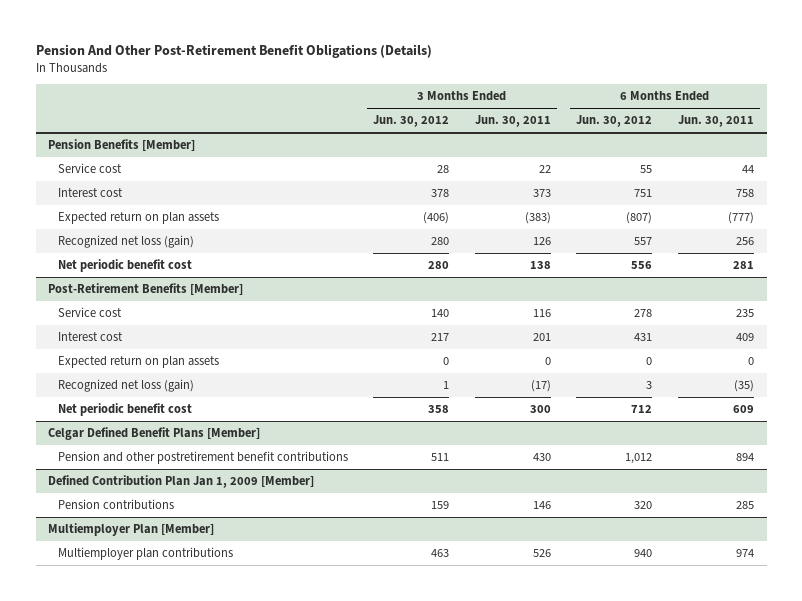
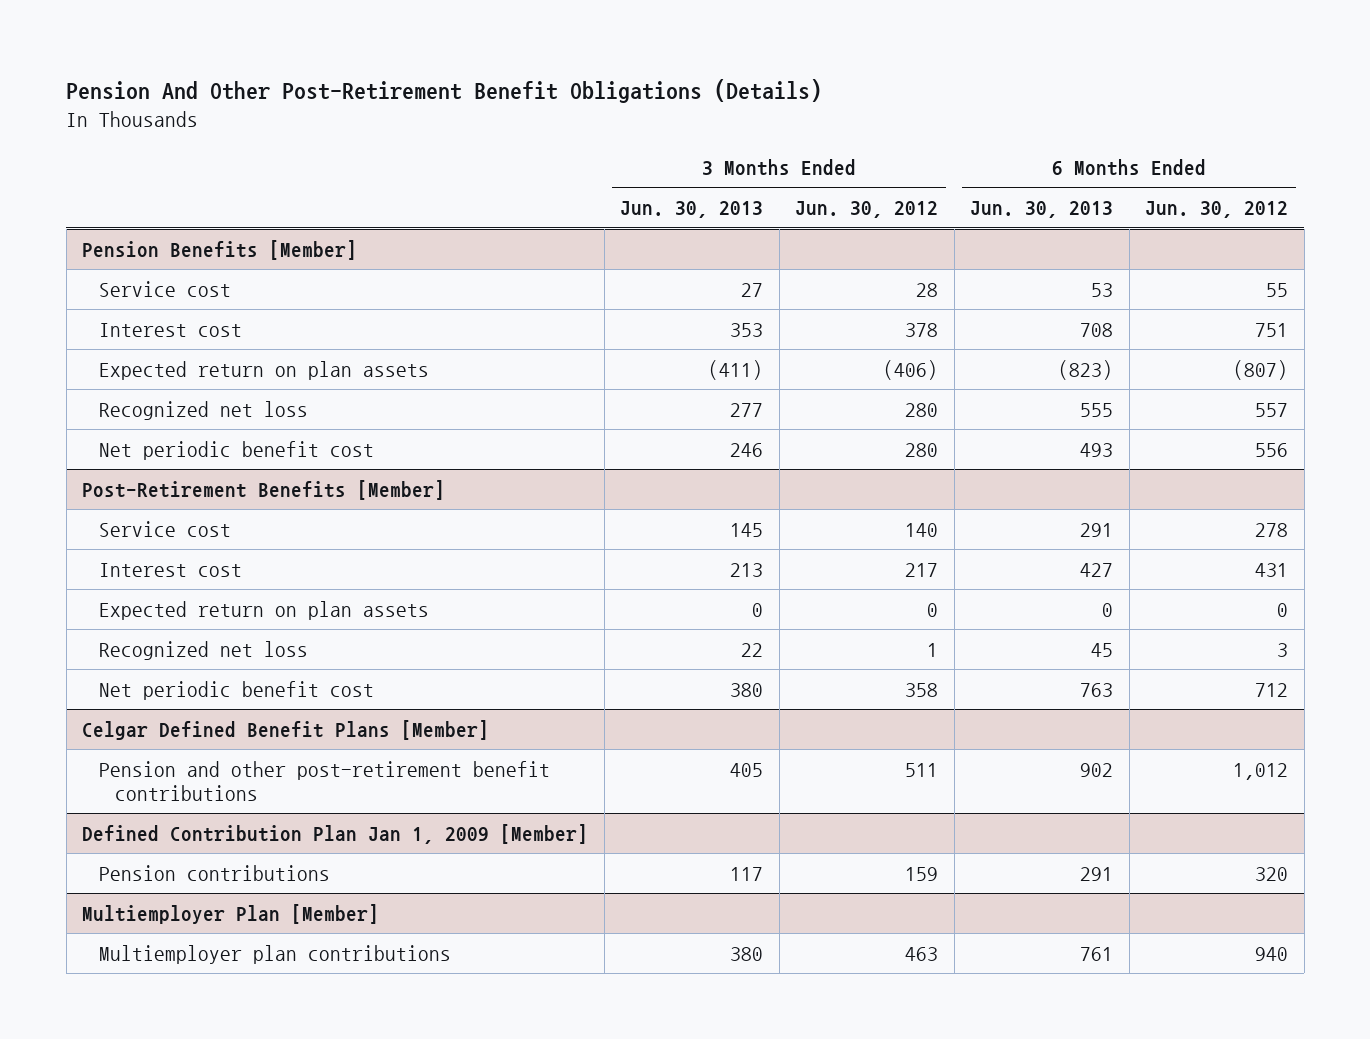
[474,115,551,128] Jun. 30, 2011 -> none
[677,115,754,128] Jun. 30, 2011 -> none
none -> [620,201,764,219] Jun. 30, 2013
none -> [970,201,1114,219] Jun. 30, 2013
[57,235,194,249] Recognized net loss (gain) -> [98,400,308,420] Recognized net loss
[57,379,194,393] Recognized net loss (gain) -> [98,640,308,660] Recognized net loss
[57,451,348,465] Pension and other postretirement benefit contributions -> [98,760,550,801] Pension and other post-retirement benefit contributions

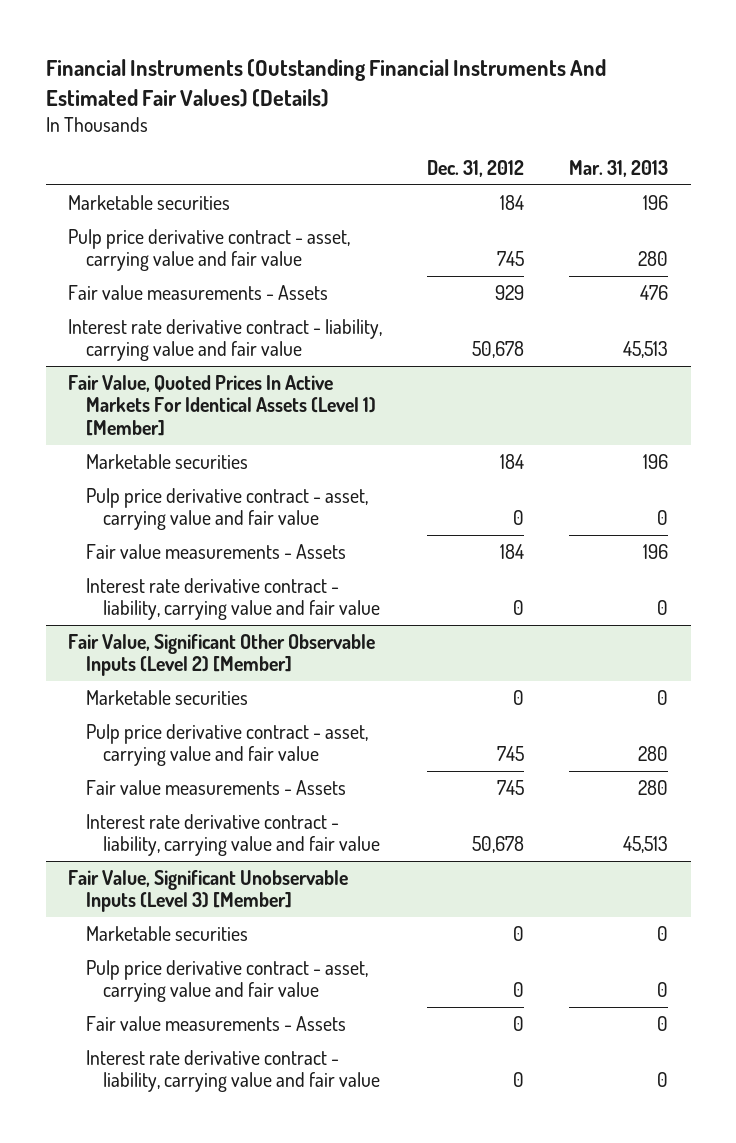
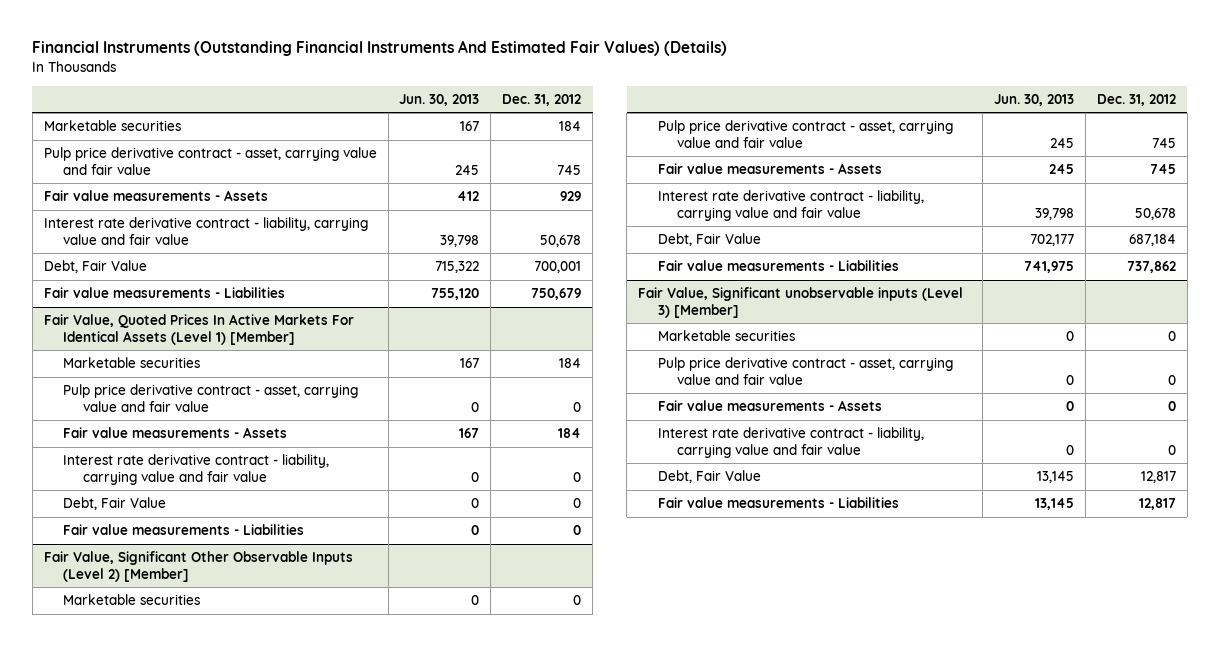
[569,159,669,177] Mar. 31, 2013 -> none
none -> [399,93,480,106] Jun. 30, 2013
none -> [43,260,147,274] Debt, Fair Value
none -> [43,287,285,299] Fair value measurements - Liabilities
none -> [63,497,167,511] Debt, Fair Value
none -> [63,524,305,536] Fair value measurements - Liabilities
none -> [657,233,761,247] Debt, Fair Value
none -> [657,260,899,272] Fair value measurements - Liabilities
[68,869,349,913] Fair Value, Significant Unobservable Inputs (Level 3) [Member] -> [638,287,964,318] Fair Value, Significant unobservable inputs (Level 3) [Member]
none -> [657,470,761,484] Debt, Fair Value
none -> [657,497,899,509] Fair value measurements - Liabilities

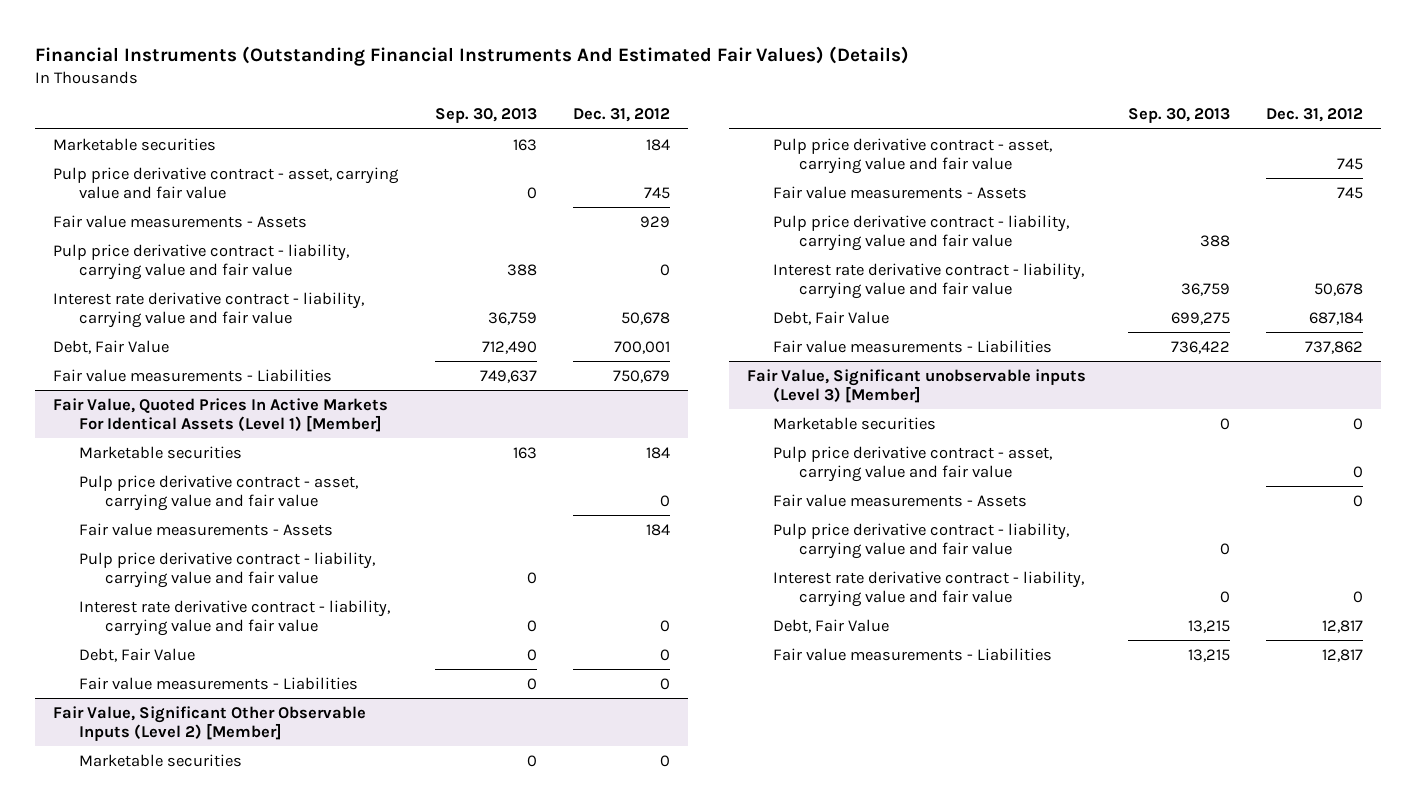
[399,93,480,106] Jun. 30, 2013 -> none
none -> [434,108,537,124] Sep. 30, 2013
none -> [53,243,350,280] Pulp price derivative contract - liability, carrying value and fair value
none -> [79,551,376,588] Pulp price derivative contract - liability, carrying value and fair value
none -> [772,214,1069,251] Pulp price derivative contract - liability, carrying value and fair value
none -> [772,522,1069,559] Pulp price derivative contract - liability, carrying value and fair value

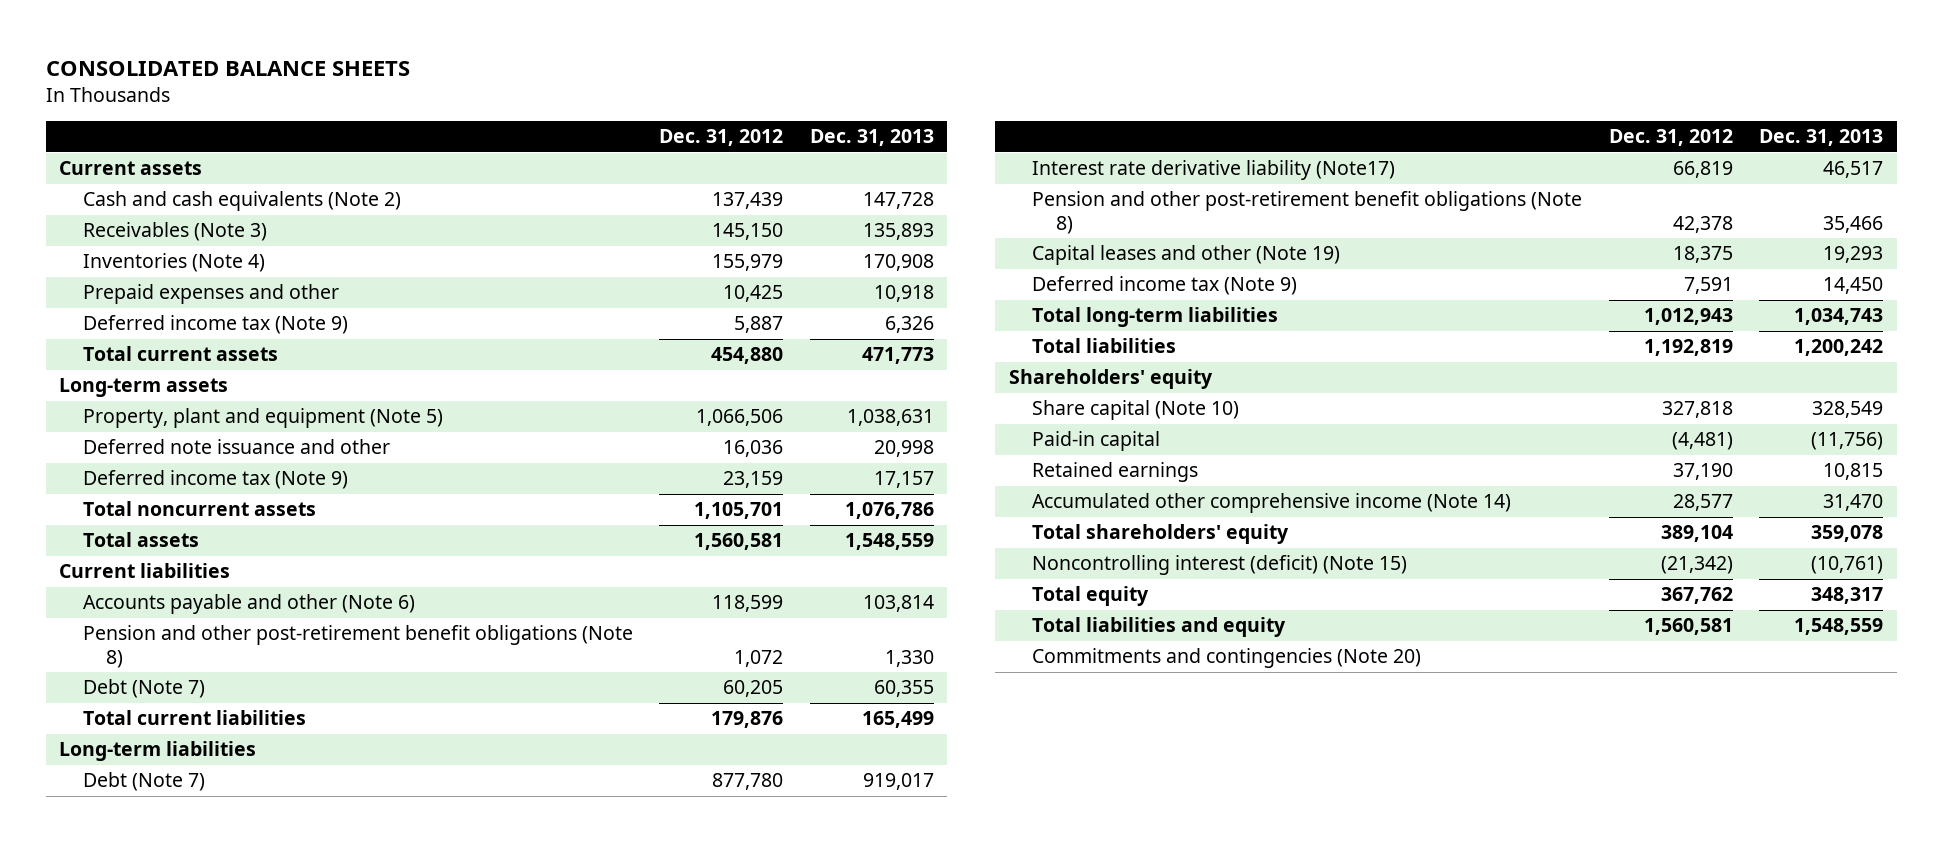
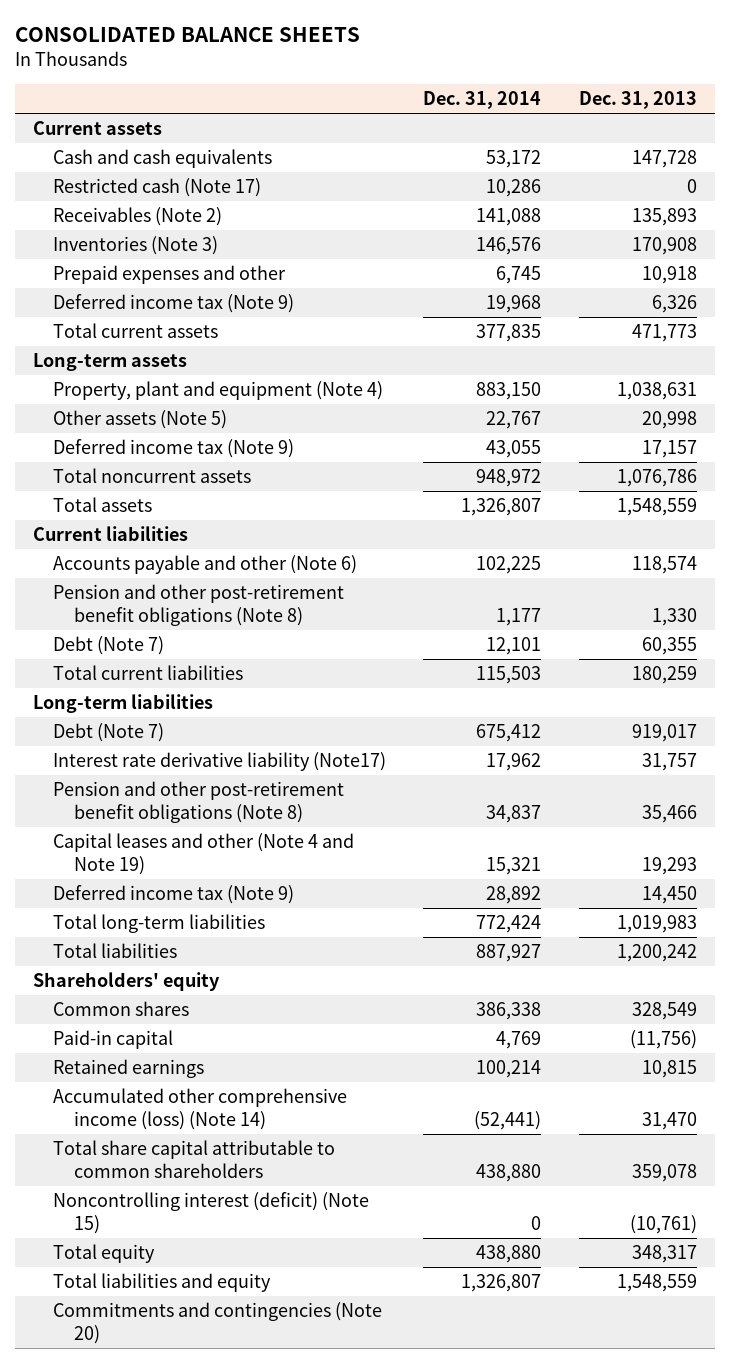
[659,129,784,147] Dec. 31, 2012 -> none
none -> [423,91,542,110] Dec. 31, 2014
[82,191,401,212] Cash and cash equivalents (Note 2) -> [53,149,273,169] Cash and cash equivalents
none -> [53,178,262,198] Restricted cash (Note 17)
[82,222,267,242] Receivables (Note 3) -> [53,207,223,227] Receivables (Note 2)
[82,253,265,273] Inventories (Note 4) -> [53,236,219,256] Inventories (Note 3)
[82,408,443,429] Property, plant and equipment (Note 5) -> [53,381,384,401] Property, plant and equipment (Note 4)
[82,439,390,455] Deferred note issuance and other -> [53,410,228,430] Other assets (Note 5)
[862,595,934,613] 103,814 -> [631,556,697,575] 118,574
[861,711,934,729] 165,499 -> [631,666,697,685] 180,259
[1823,161,1884,179] 46,517 -> [641,753,697,772] 31,757
[1032,245,1341,266] Capital leases and other (Note 19) -> [53,833,355,875] Capital leases and other (Note 4 and Note 19)
[1794,308,1884,326] 1,034,743 -> [616,915,697,934] 1,019,983
[1032,400,1240,421] Share capital (Note 10) -> [53,1001,190,1017] Common shares
[1032,493,1512,514] Accumulated other comprehensive income (Note 14) -> [53,1088,348,1130] Accumulated other comprehensive income (loss) (Note 14)
[1032,524,1290,545] Total shareholders' equity -> [53,1140,336,1178] Total share capital attributable to common shareholders

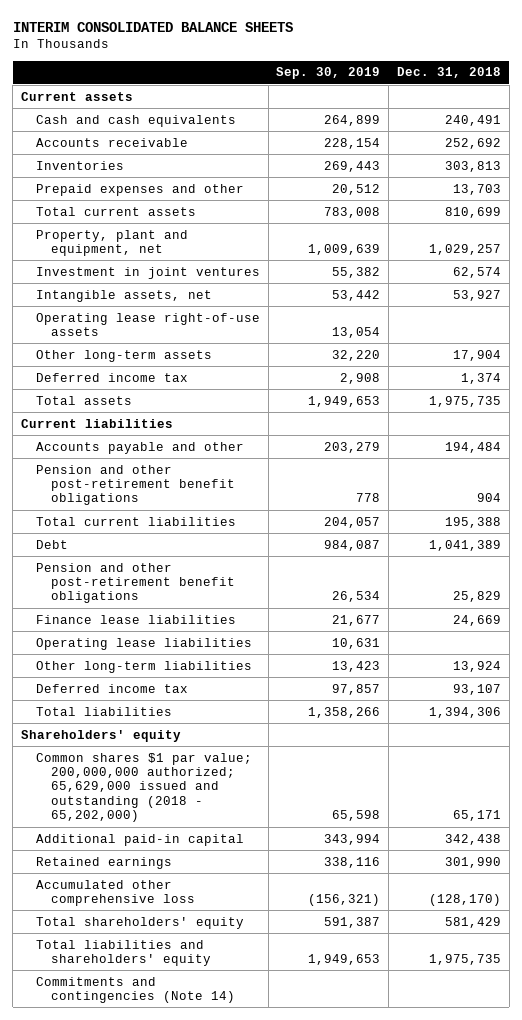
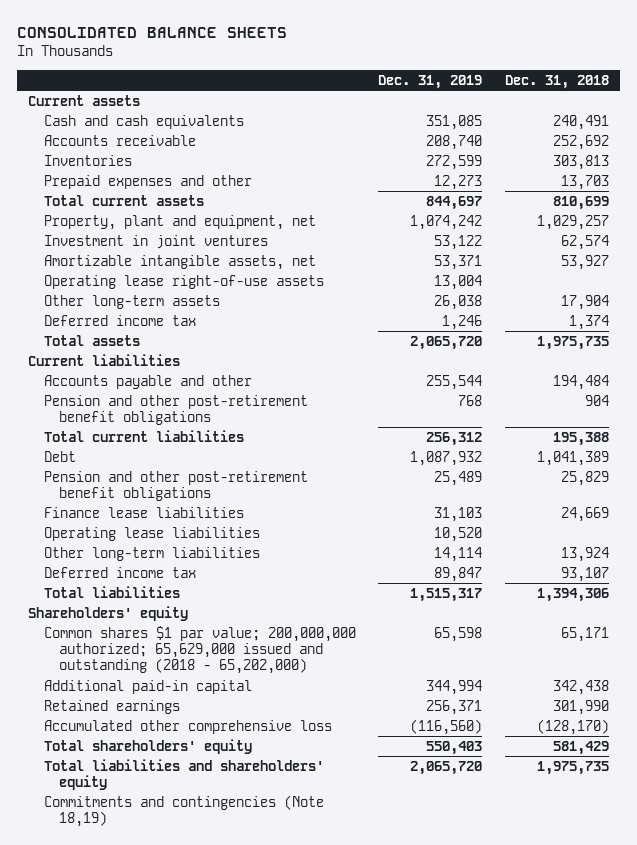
[12,21,293,32] INTERIM CONSOLIDATED BALANCE SHEETS -> [16,27,287,39] CONSOLIDATED BALANCE SHEETS
[276,67,381,80] Sep. 30, 2019 -> none
none -> [378,74,483,89] Dec. 31, 2019
[36,289,213,302] Intangible assets, net -> [43,254,316,270] Amortizable intangible assets, net
[36,976,236,1003] Commitments and contingencies (Note 14) -> [43,794,324,828] Commitments and contingencies (Note 18,19)

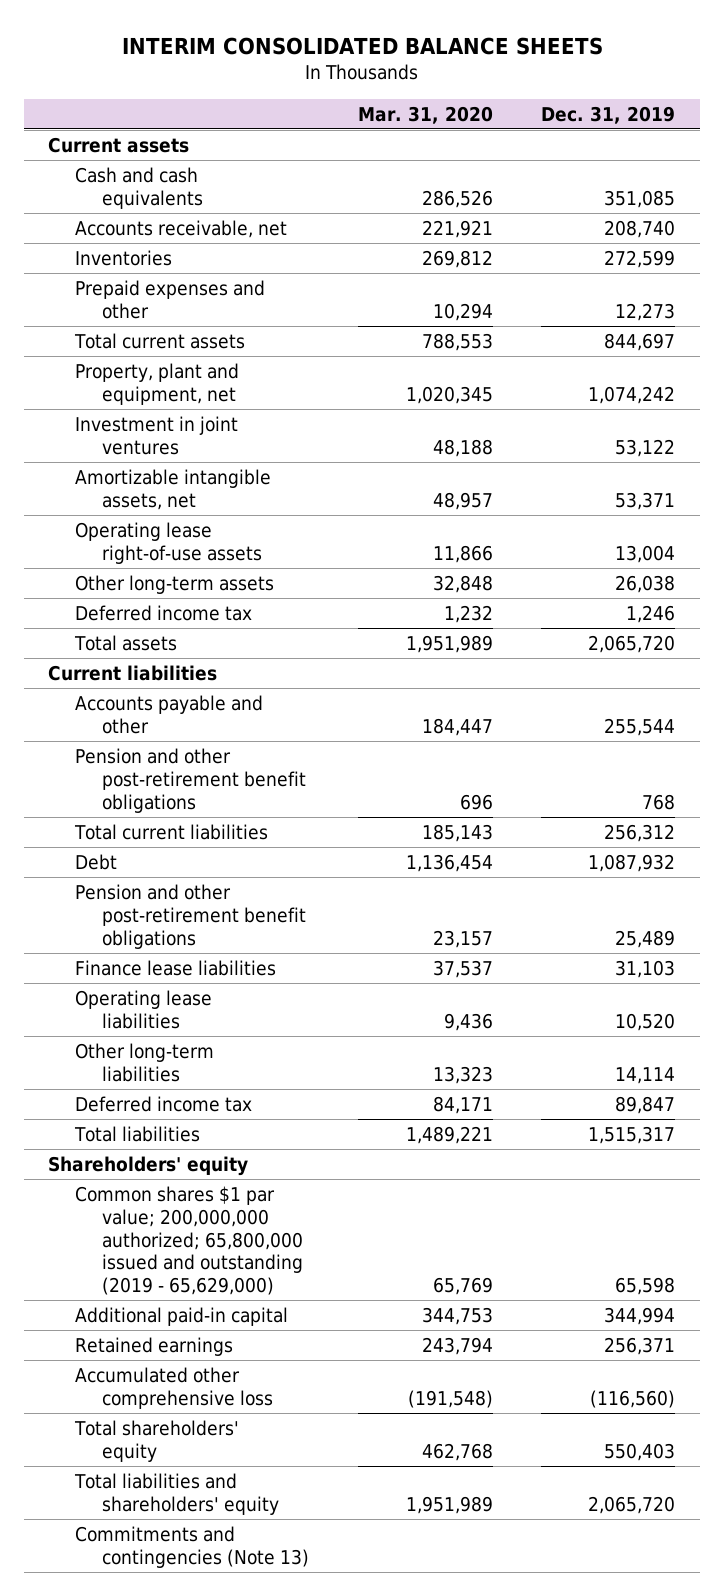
[16,27,287,39] CONSOLIDATED BALANCE SHEETS -> [121,36,603,55] INTERIM CONSOLIDATED BALANCE SHEETS
[504,74,609,89] Dec. 31, 2018 -> none
none -> [357,105,493,124] Mar. 31, 2020
[43,134,196,146] Accounts receivable -> [75,220,288,239] Accounts receivable, net
[43,625,356,675] Common shares $1 par value; 200,000,000 authorized; 65,629,000 issued and outstanding (2018 - 65,202,000) -> [75,1186,304,1296] Common shares $1 par value; 200,000,000 authorized; 65,800,000 issued and outstanding (2019 - 65,629,000)
[43,794,324,828] Commitments and contingencies (Note 18,19) -> [75,1526,310,1568] Commitments and contingencies (Note 13)

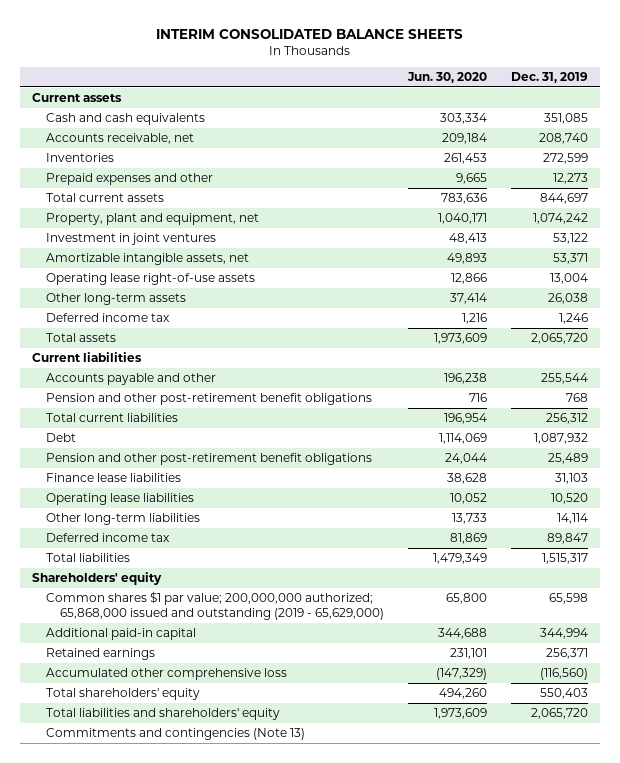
[357,105,493,124] Mar. 31, 2020 -> none
none -> [407,71,488,83] Jun. 30, 2020
[75,1186,304,1296] Common shares $1 par value; 200,000,000 authorized; 65,800,000 issued and outstanding (2019 - 65,629,000) -> [46,591,385,621] Common shares $1 par value; 200,000,000 authorized; 65,868,000 issued and outstanding (2019 - 65,629,000)

